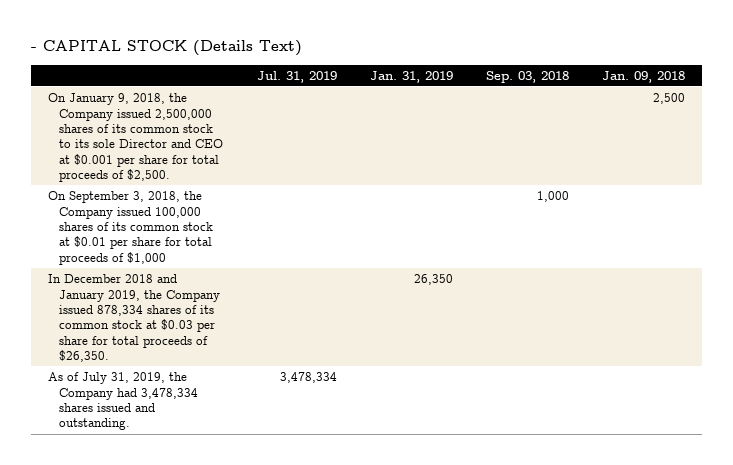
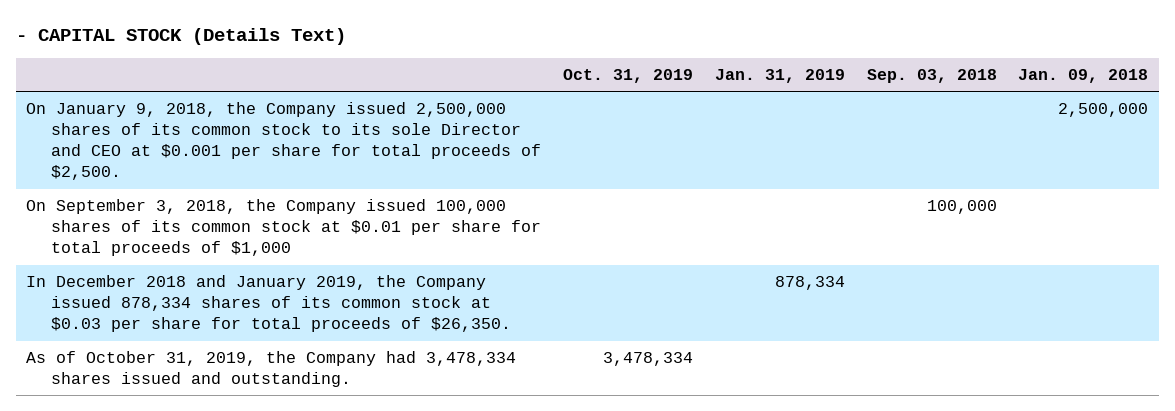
[256,70,337,83] Jul. 31, 2019 -> none
none -> [563,69,694,84] Oct. 31, 2019
[653,93,686,105] 2,500 -> [1058,103,1149,118] 2,500,000
[536,191,569,203] 1,000 -> [926,200,997,215] 100,000
[413,274,453,286] 26,350 -> [774,276,845,291] 878,334
[47,372,199,431] As of July 31, 2019, the Company had 3,478,334 shares issued and outstanding. -> [26,351,517,388] As of October 31, 2019, the Company had 3,478,334 shares issued and outstanding.

